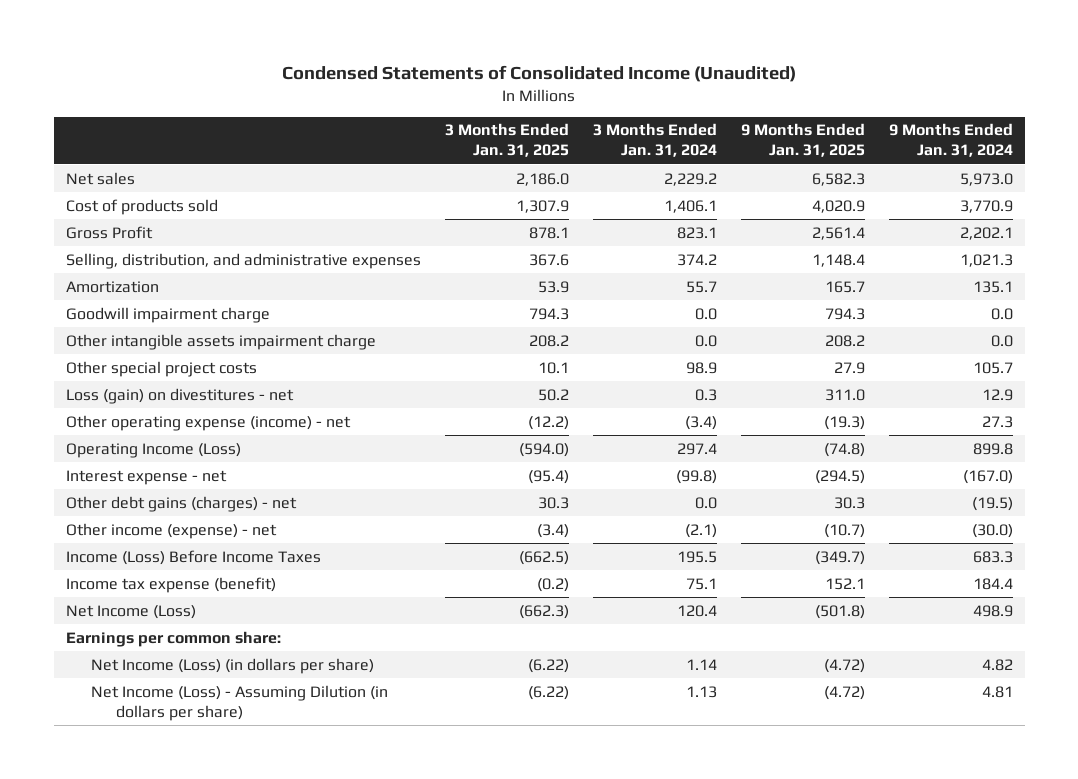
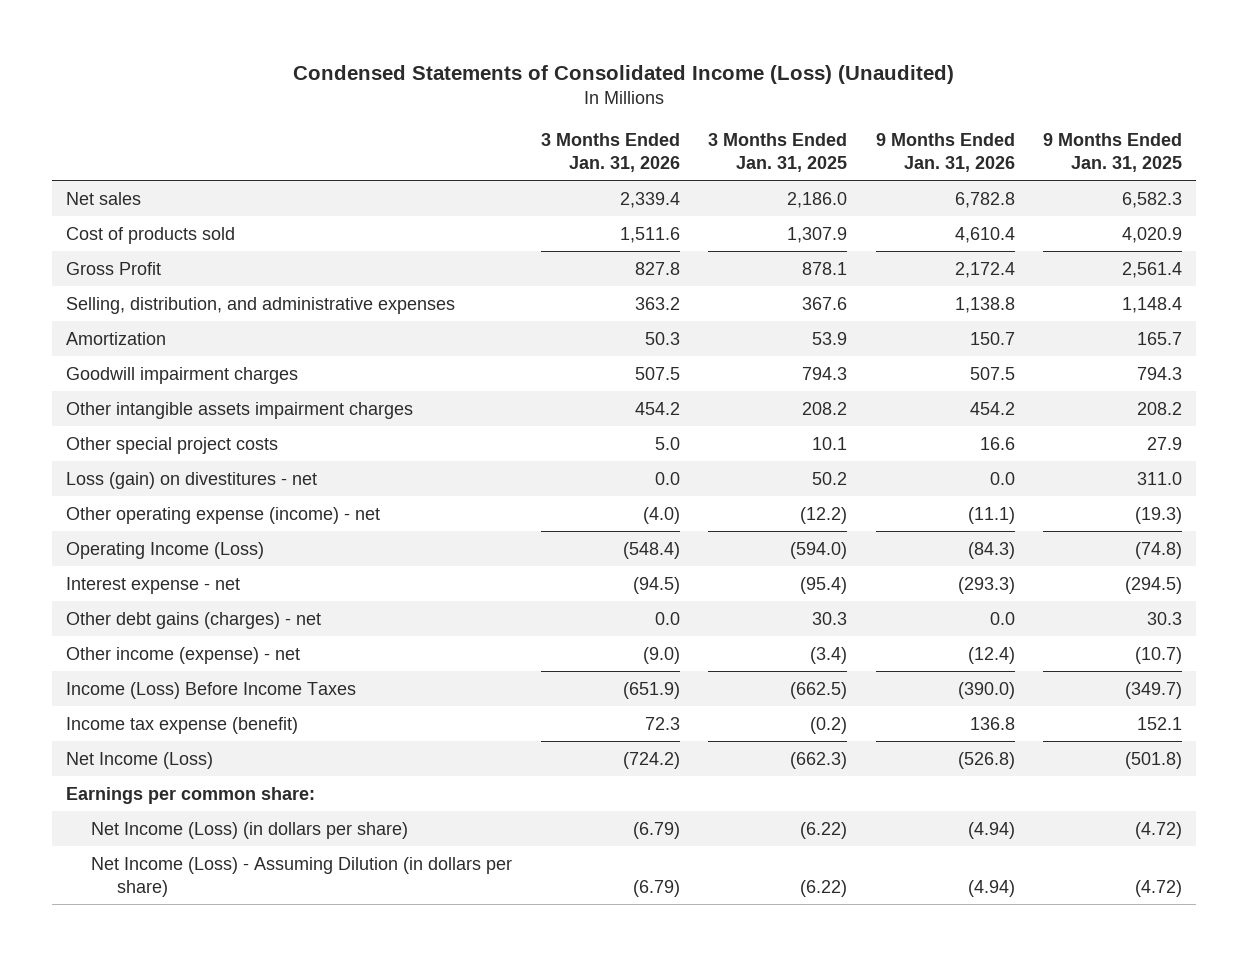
[282,64,797,82] Condensed Statements of Consolidated Income (Unaudited) -> [292,64,954,84] Condensed Statements of Consolidated Income (Loss) (Unaudited)
[592,123,717,158] 3 Months Ended Jan. 31, 2024 -> none
[888,123,1013,158] 9 Months Ended Jan. 31, 2024 -> none
none -> [540,132,680,172] 3 Months Ended Jan. 31, 2026
none -> [875,132,1015,172] 9 Months Ended Jan. 31, 2026
[65,306,270,323] Goodwill impairment charge -> [65,366,298,384] Goodwill impairment charges
[65,333,376,350] Other intangible assets impairment charge -> [65,401,413,419] Other intangible assets impairment charges

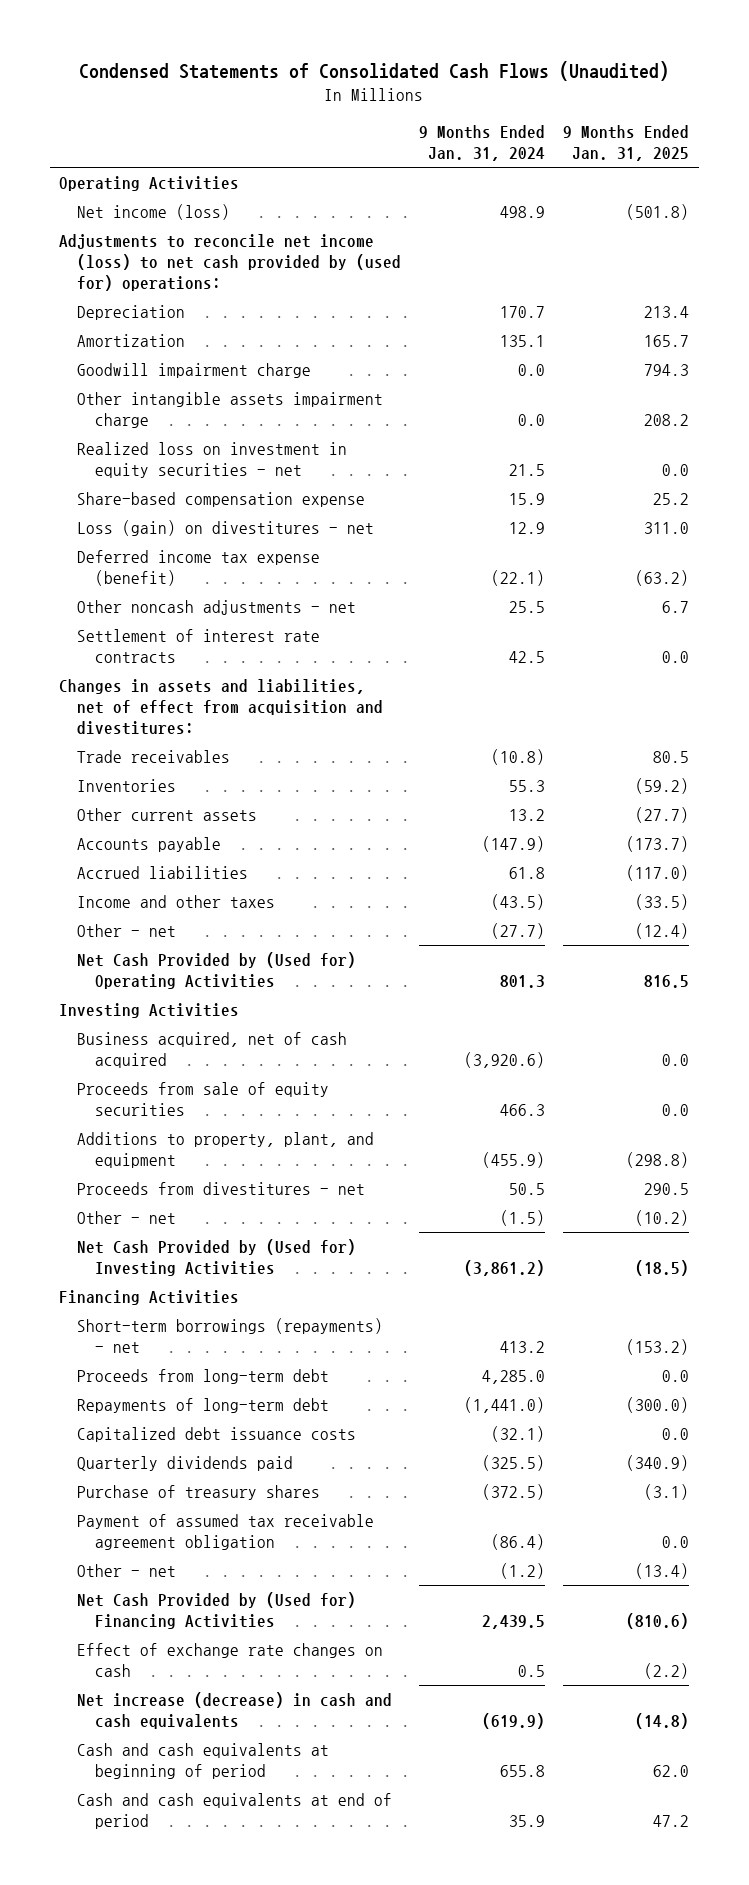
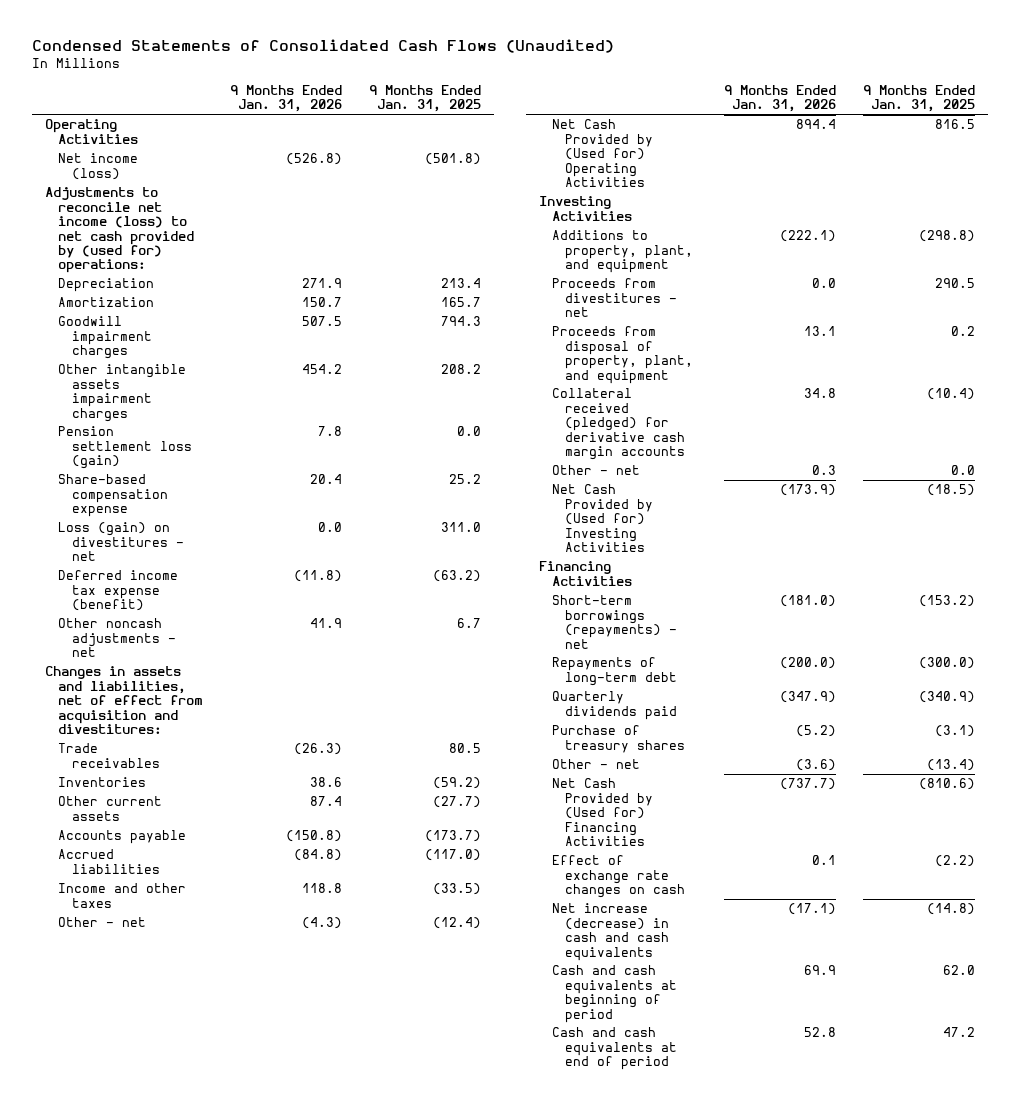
[419,125,546,162] 9 Months Ended Jan. 31, 2024 -> none
none -> [230,84,343,113] 9 Months Ended Jan. 31, 2026
[77,441,348,478] Realized loss on investment in equity securities - net -> none
[77,362,312,378] Goodwill impairment charge -> [58,316,152,360] Goodwill impairment charges
[77,391,384,428] Other intangible assets impairment charge -> [58,364,187,422] Other intangible assets impairment charges
none -> [58,426,192,470] Pension settlement loss (gain)
[77,628,321,663] Settlement of interest rate contracts -> none
[77,1031,348,1068] Business acquired, net of cash acquired -> none
[77,1081,330,1116] Proceeds from sale of equity securities -> none
none -> [552,326,694,384] Proceeds from disposal of property, plant, and equipment
none -> [552,388,686,460] Collateral received (pledged) for derivative cash margin accounts
[635,1209,690,1226] (10.2) -> [950,465,975,476] 0.0
[77,1368,330,1384] Proceeds from long-term debt -> none
[77,1426,357,1442] Capitalized debt issuance costs -> none
[77,1513,375,1550] Payment of assumed tax receivable agreement obligation -> none

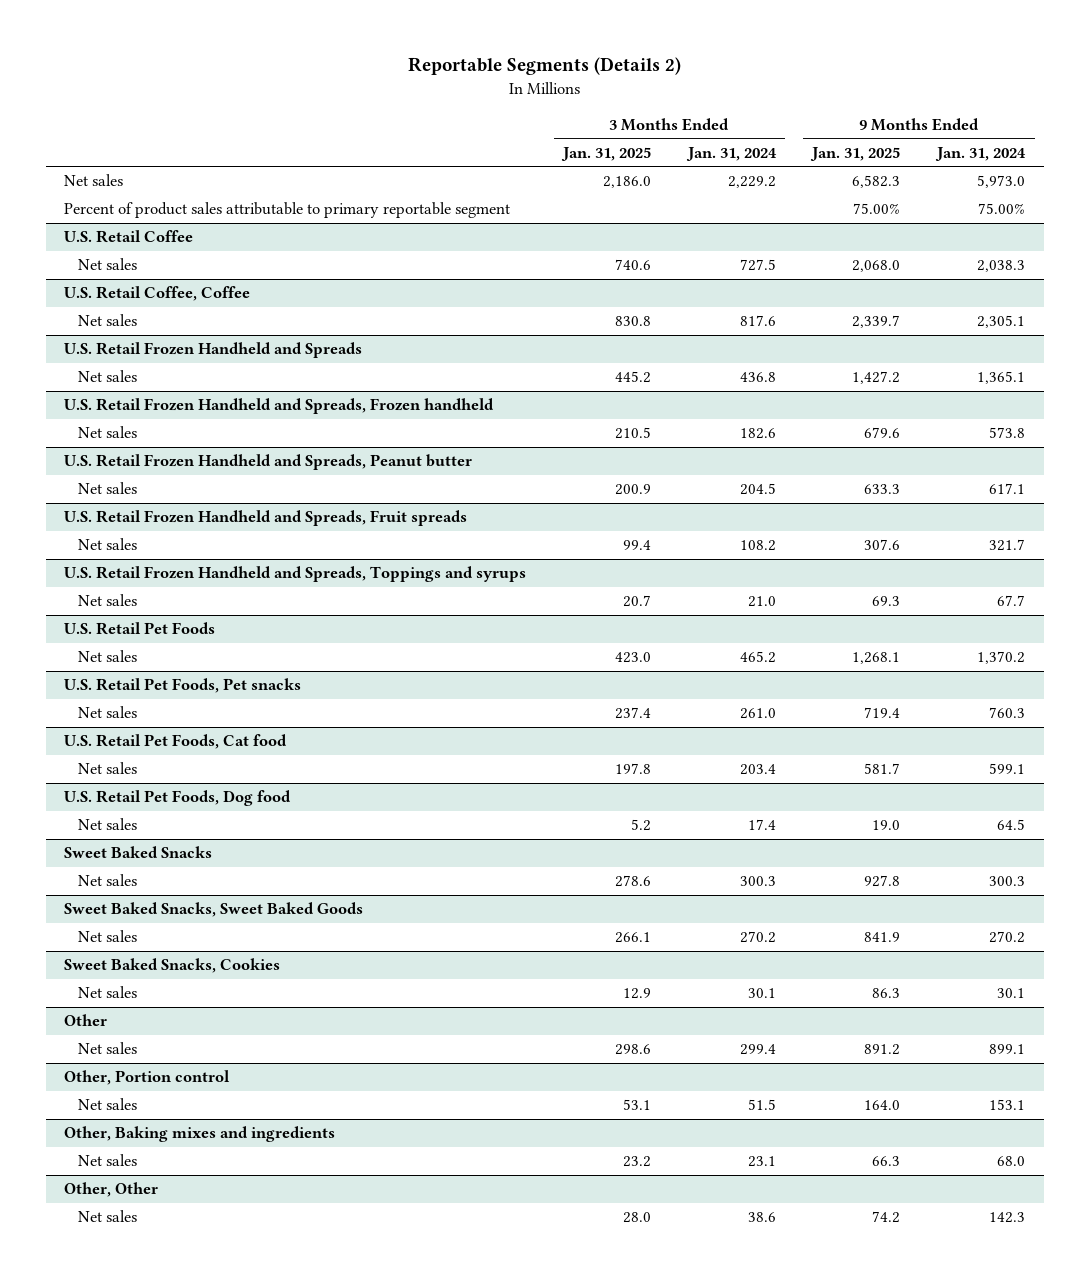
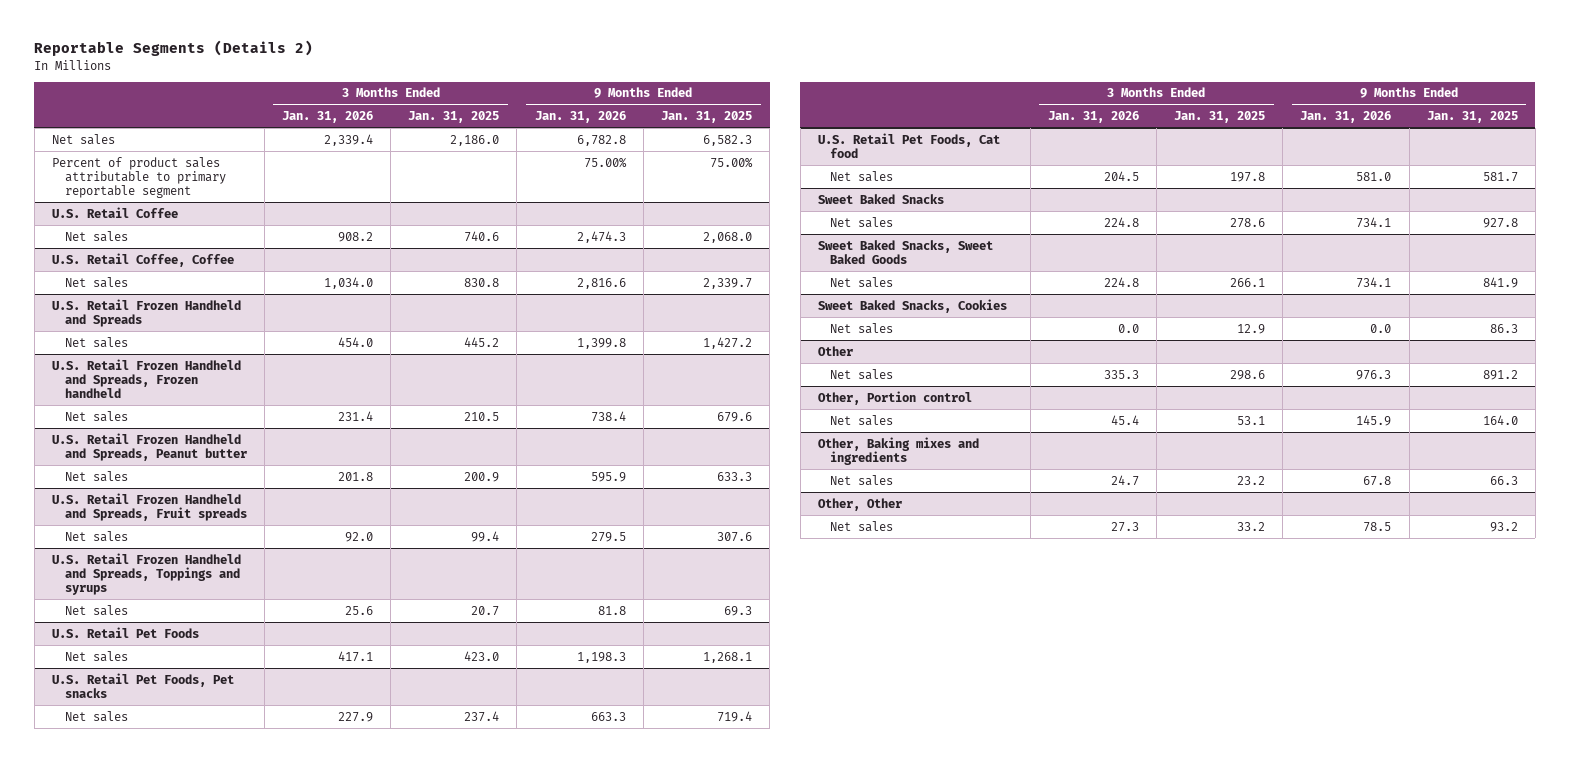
[685,146,777,161] Jan. 31, 2024 -> none
[935,146,1027,161] Jan. 31, 2024 -> none
none -> [282,111,374,124] Jan. 31, 2026
none -> [534,111,626,124] Jan. 31, 2026
[63,790,291,807] U.S. Retail Pet Foods, Dog food -> none
[78,818,138,831] Net sales -> none
[622,1212,651,1224] 28.0 -> [1237,521,1266,531] 33.2
[872,1211,901,1224] 74.2 -> [1489,521,1518,532] 93.2

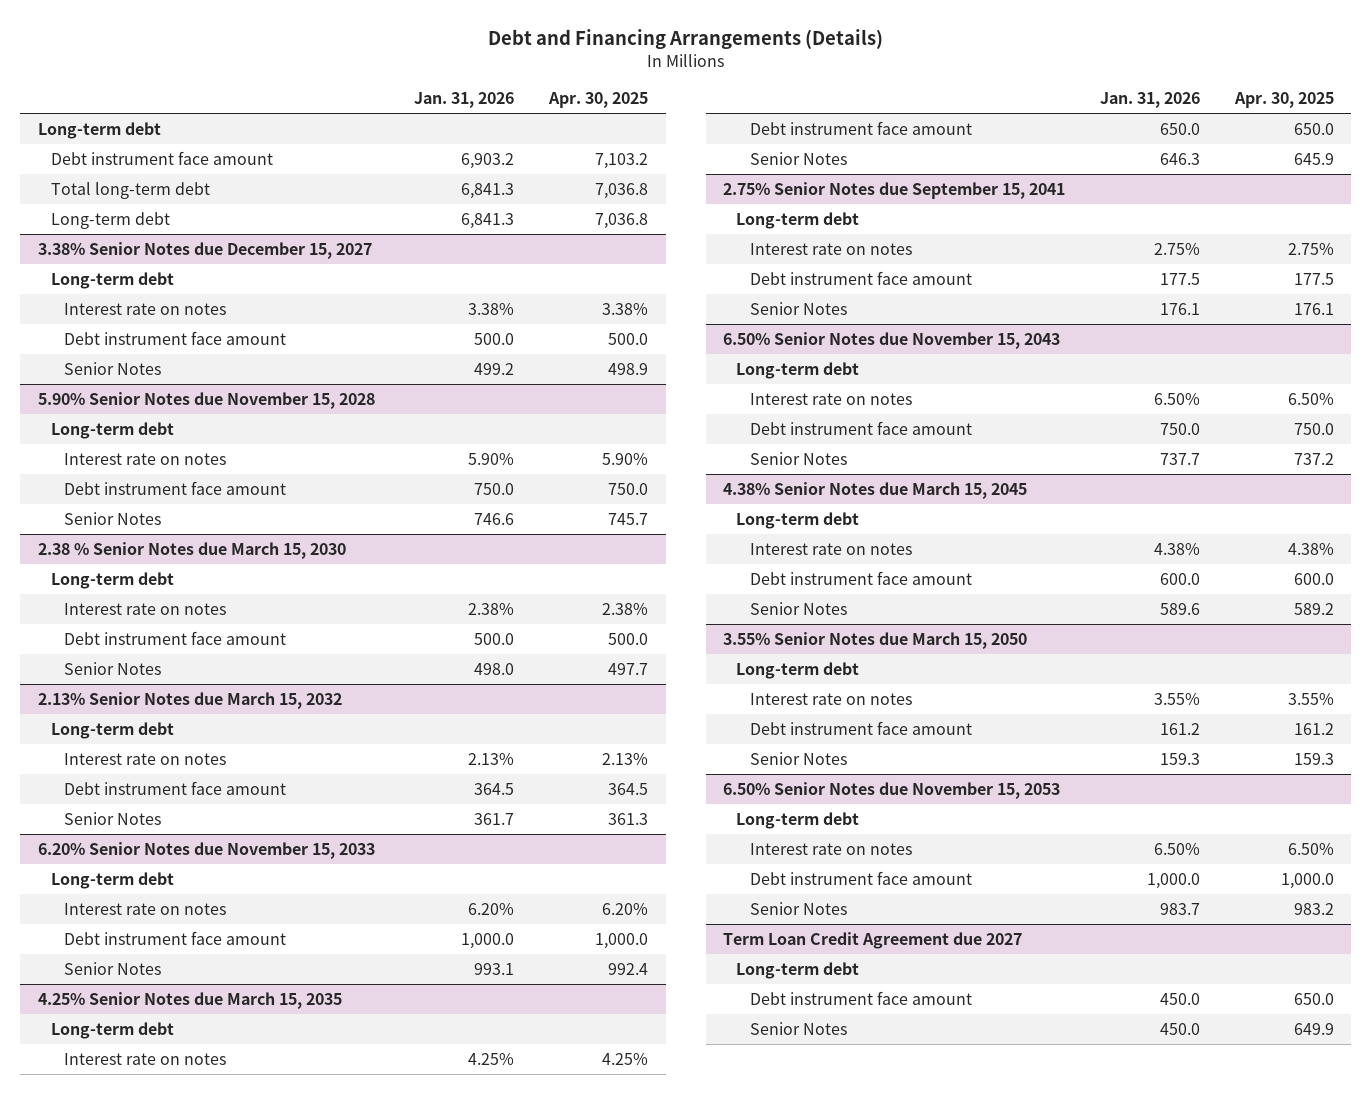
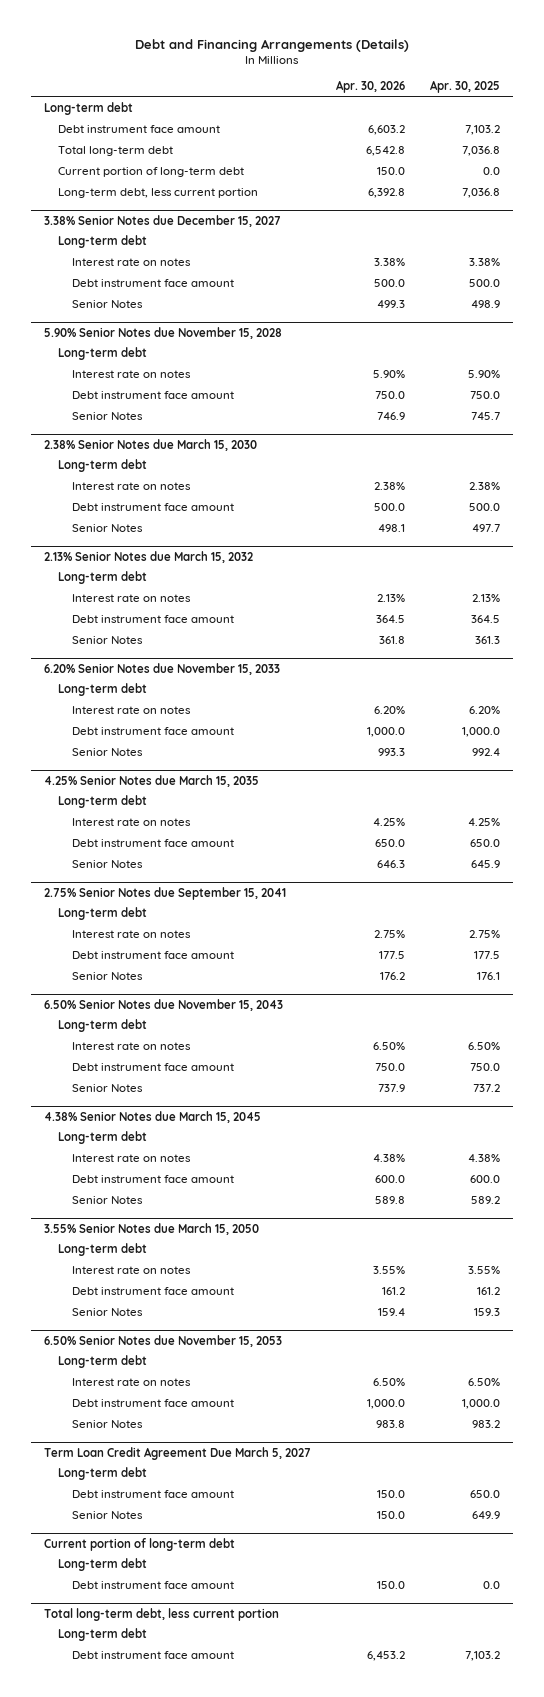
[414,92,515,109] Jan. 31, 2026 -> none
none -> [336,80,406,94] Apr. 30, 2026
none -> [57,167,244,178] Current portion of long-term debt
[50,211,170,229] Long-term debt -> [57,188,258,199] Long-term debt, less current portion
[37,541,346,559] 2.38 % Senior Notes due March 15, 2030 -> [43,438,257,451] 2.38% Senior Notes due March 15, 2030
[723,931,1023,949] Term Loan Credit Agreement due 2027 -> [43,1446,311,1460] Term Loan Credit Agreement Due March 5, 2027
none -> [43,1537,235,1551] Current portion of long-term debt
none -> [57,1558,147,1572] Long-term debt
none -> [71,1581,234,1590] Debt instrument face amount
none -> [43,1607,279,1621] Total long-term debt, less current portion
none -> [57,1628,147,1642] Long-term debt
none -> [71,1651,234,1660] Debt instrument face amount

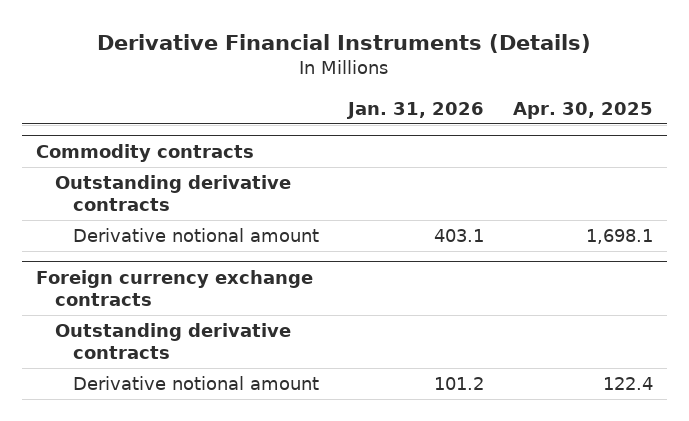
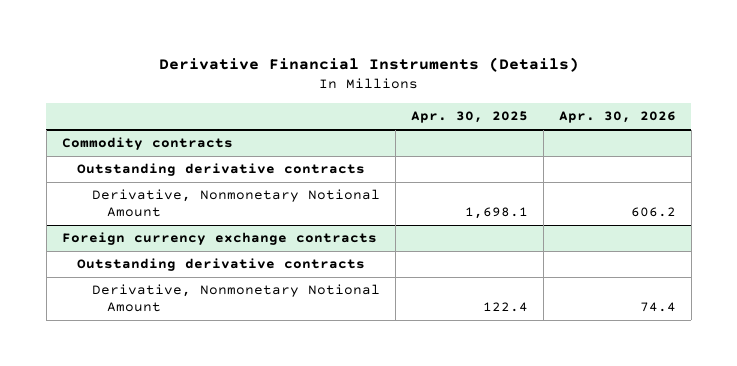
[346,101,485,119] Jan. 31, 2026 -> none
none -> [558,111,676,124] Apr. 30, 2026
[73,228,320,243] Derivative notional amount -> [92,189,381,218] Derivative, Nonmonetary Notional Amount
[73,376,320,391] Derivative notional amount -> [92,284,381,313] Derivative, Nonmonetary Notional Amount

